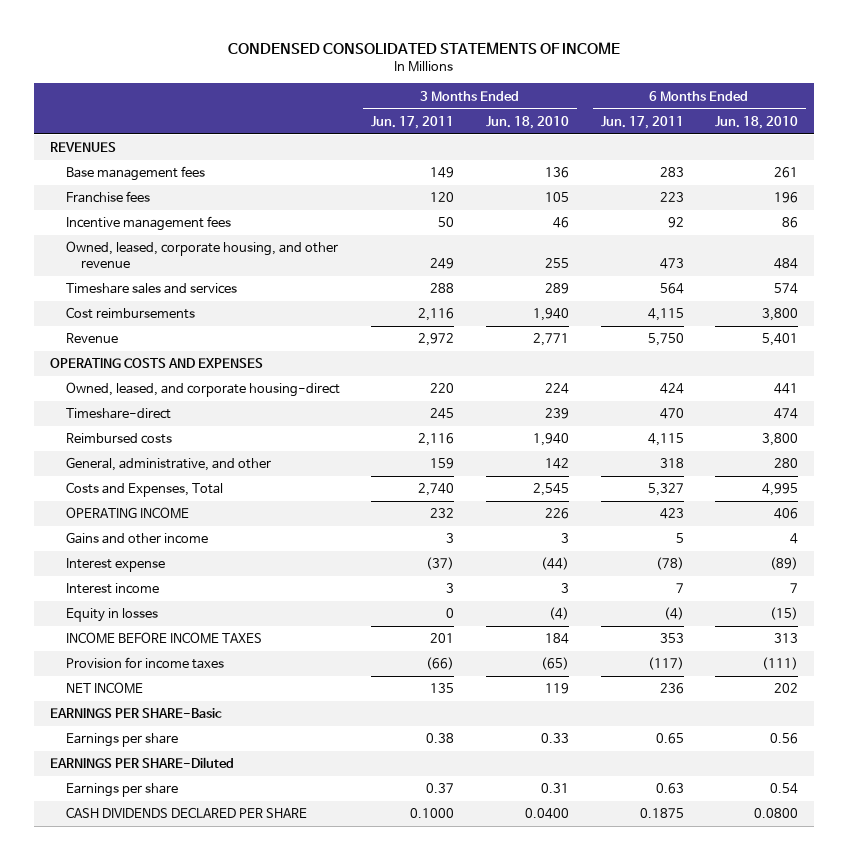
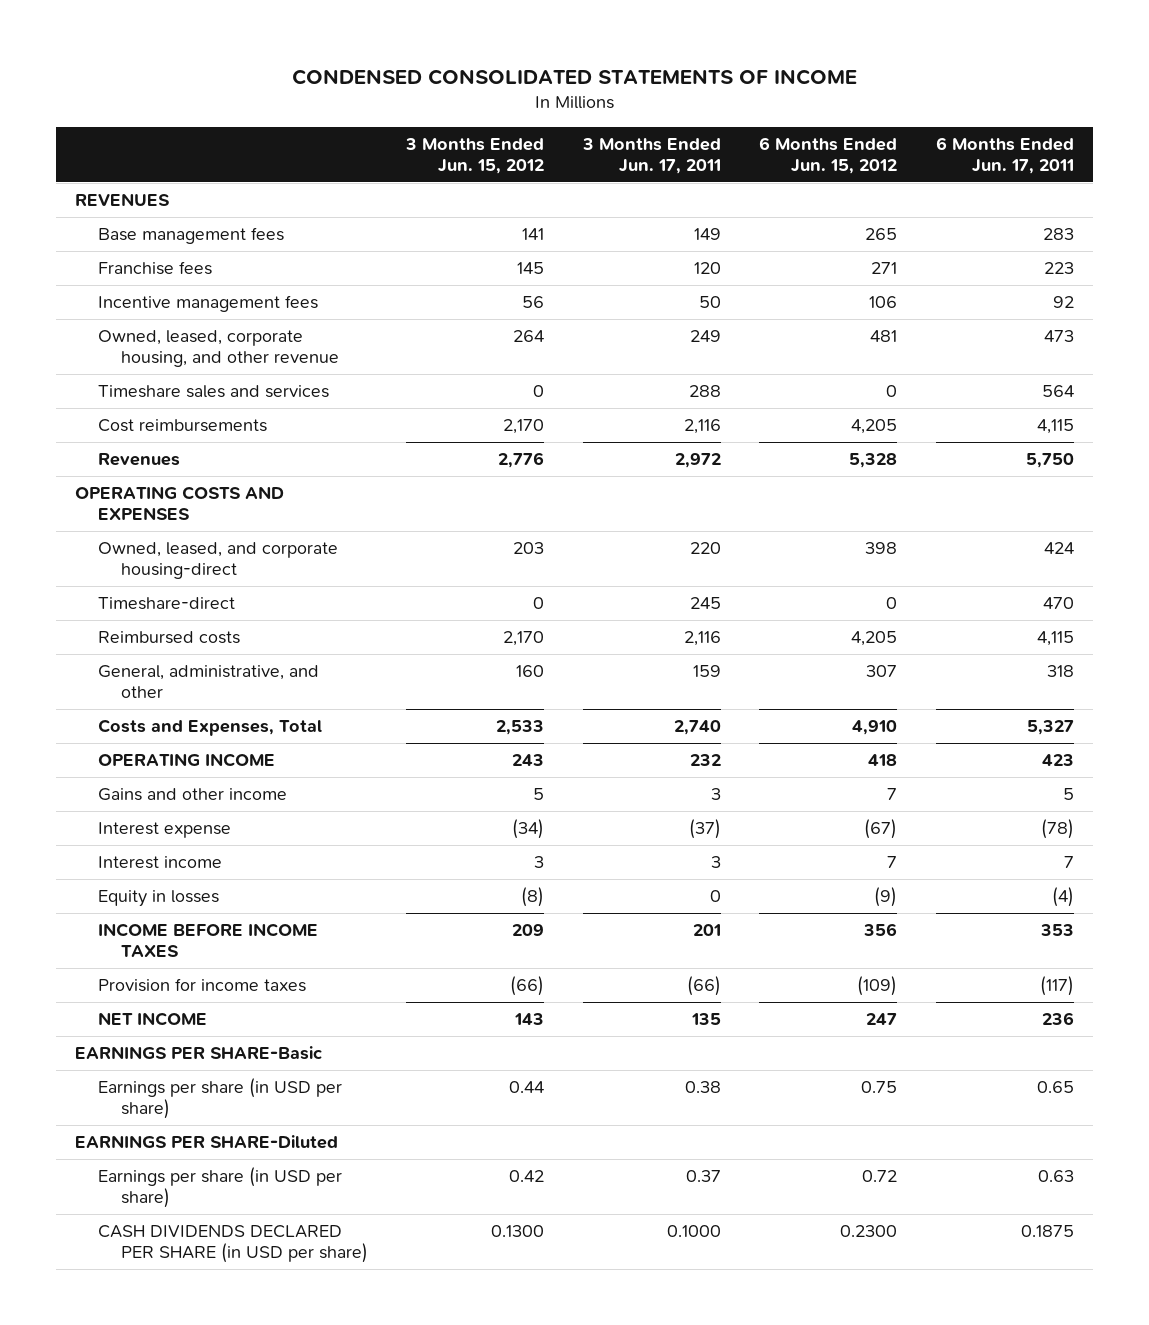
[485,115,569,129] Jun. 18, 2010 -> none
[715,115,799,129] Jun. 18, 2010 -> none
none -> [405,137,545,174] 3 Months Ended Jun. 15, 2012
none -> [759,136,898,174] 6 Months Ended Jun. 15, 2012
[65,333,118,344] Revenue -> [98,453,181,467] Revenues
[65,733,178,748] Earnings per share -> [98,1078,343,1120] Earnings per share (in USD per share)
[65,783,178,798] Earnings per share -> [98,1167,343,1209] Earnings per share (in USD per share)
[65,807,307,819] CASH DIVIDENDS DECLARED PER SHARE -> [98,1225,368,1264] CASH DIVIDENDS DECLARED PER SHARE (in USD per share)

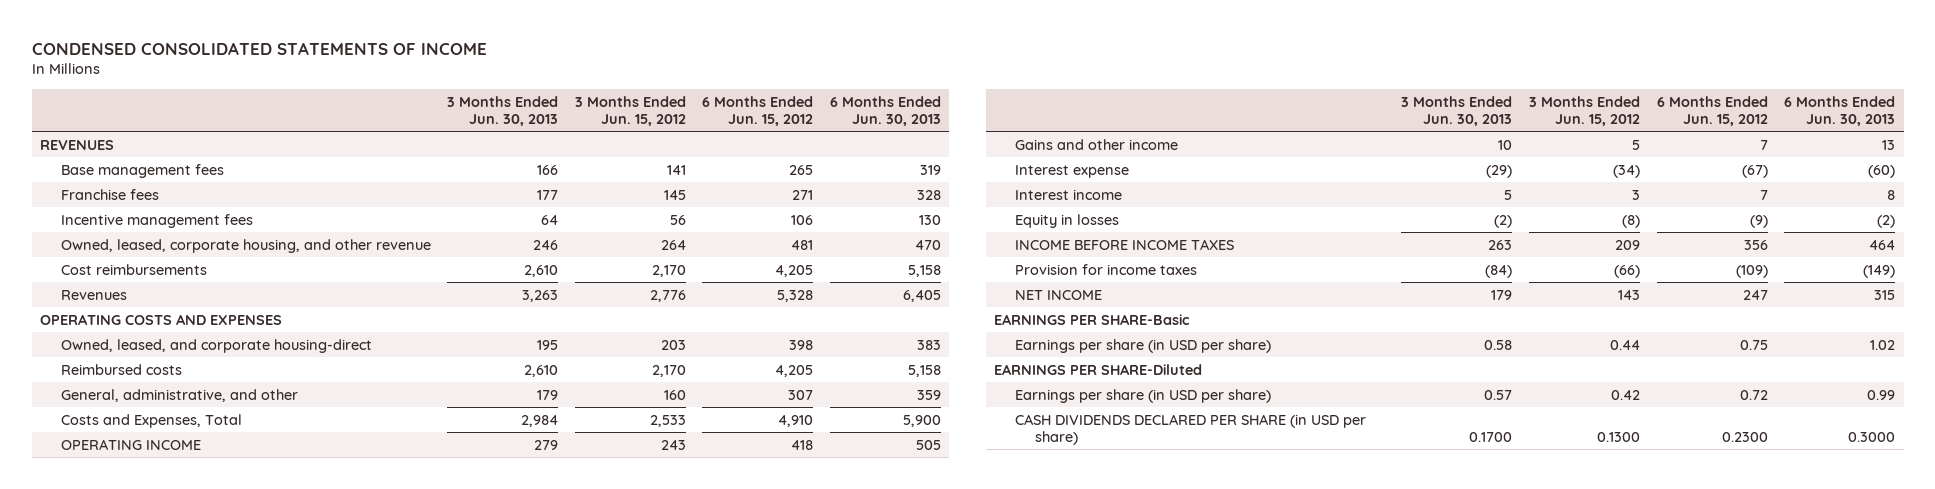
[581,137,721,174] 3 Months Ended Jun. 17, 2011 -> none
[936,136,1075,174] 6 Months Ended Jun. 17, 2011 -> none
none -> [447,95,559,127] 3 Months Ended Jun. 30, 2013
none -> [829,95,941,127] 6 Months Ended Jun. 30, 2013
[98,385,330,399] Timeshare sales and services -> none
[98,597,236,611] Timeshare-direct -> none

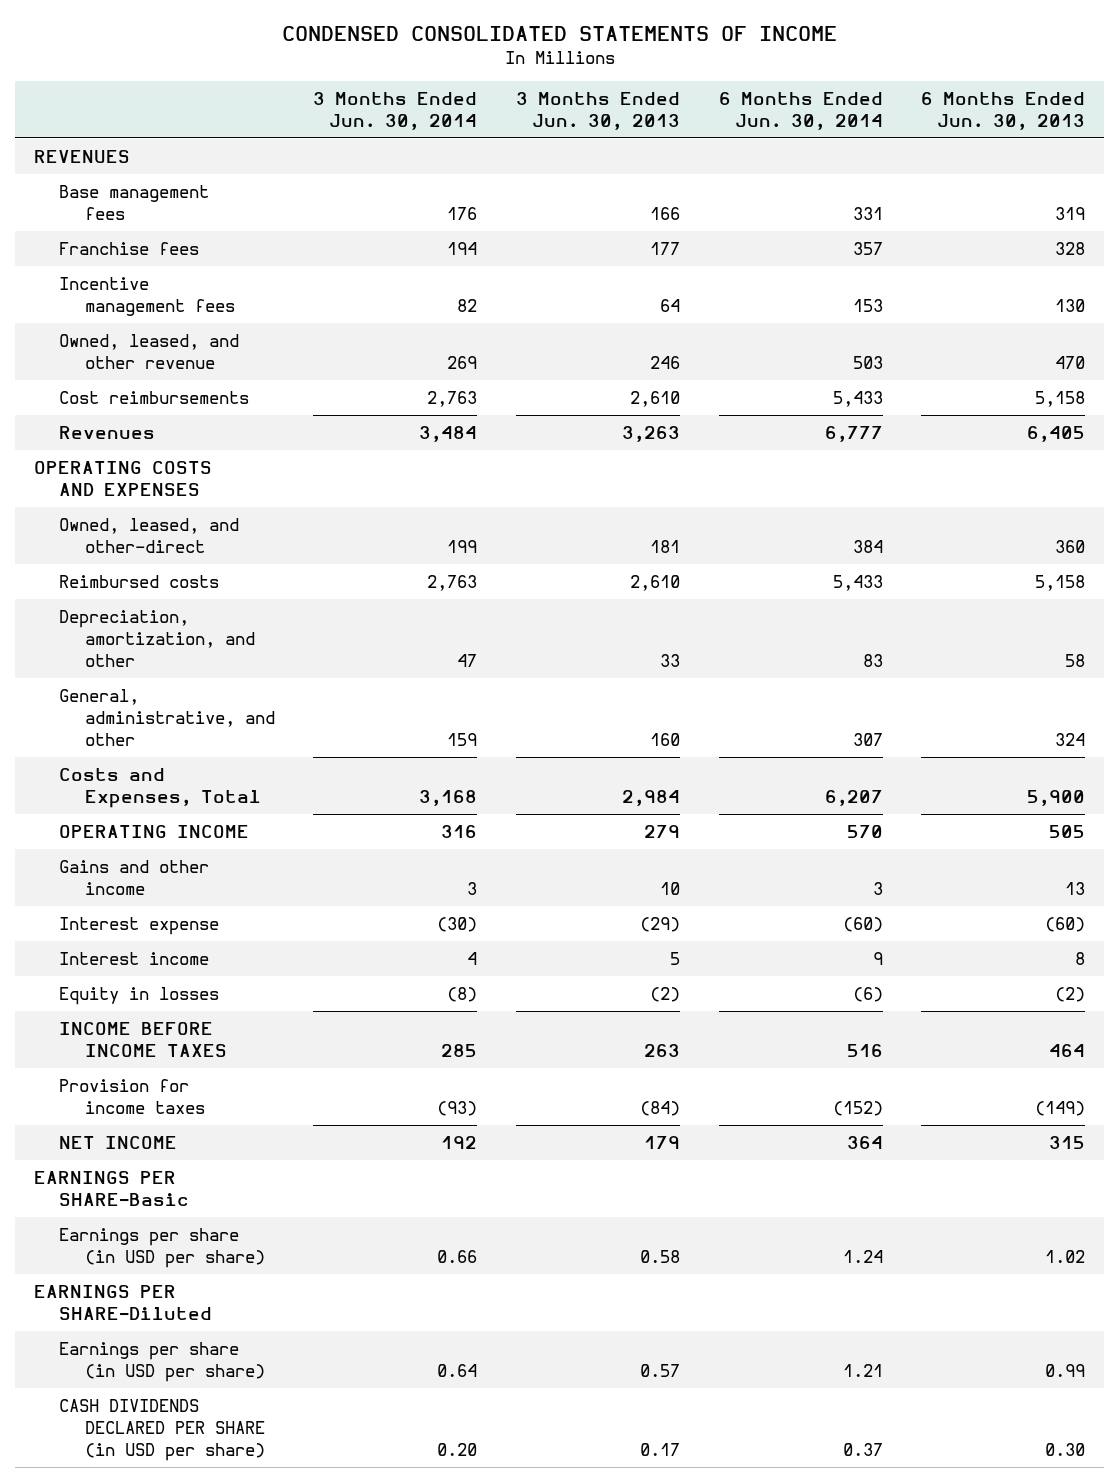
[574,95,686,127] 3 Months Ended Jun. 15, 2012 -> none
[702,95,814,127] 6 Months Ended Jun. 15, 2012 -> none
none -> [313,91,478,130] 3 Months Ended Jun. 30, 2014
none -> [718,91,883,130] 6 Months Ended Jun. 30, 2014
[60,238,431,253] Owned, leased, corporate housing, and other revenue -> [59,334,240,369] Owned, leased, and other revenue
[60,338,372,353] Owned, leased, and corporate housing-direct -> [59,518,240,553] Owned, leased, and other-direct
[537,339,559,350] 195 -> [649,539,680,553] 181
[916,339,941,350] 383 -> [1055,539,1086,553] 360
none -> [59,610,255,667] Depreciation, amortization, and other
[537,389,559,400] 179 -> [649,732,680,746] 160
[916,389,941,400] 359 -> [1055,732,1086,746] 324
[1469,432,1513,443] 0.1700 -> [639,1442,680,1456] 0.17
[1848,432,1896,443] 0.3000 -> [1045,1442,1086,1456] 0.30

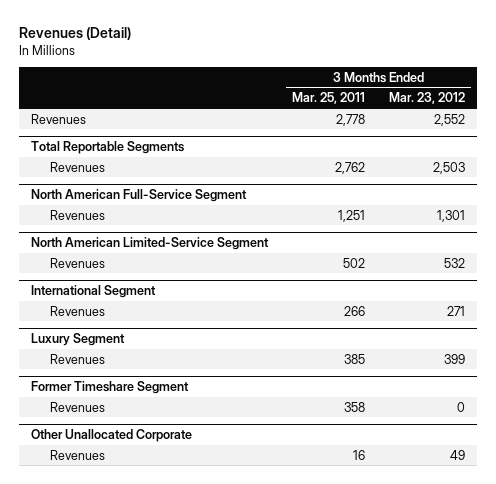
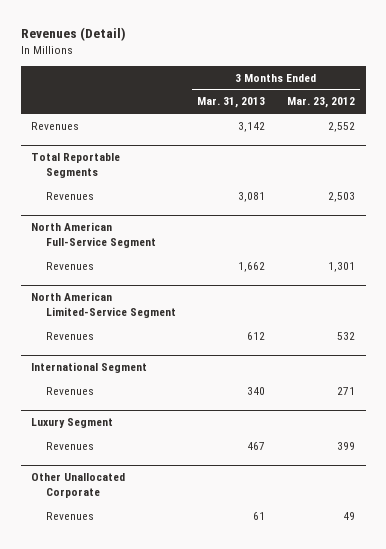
[292,92,366,105] Mar. 25, 2011 -> none
none -> [197,97,266,109] Mar. 31, 2013
[31,381,190,395] Former Timeshare Segment -> none
[49,401,105,412] Revenues -> none

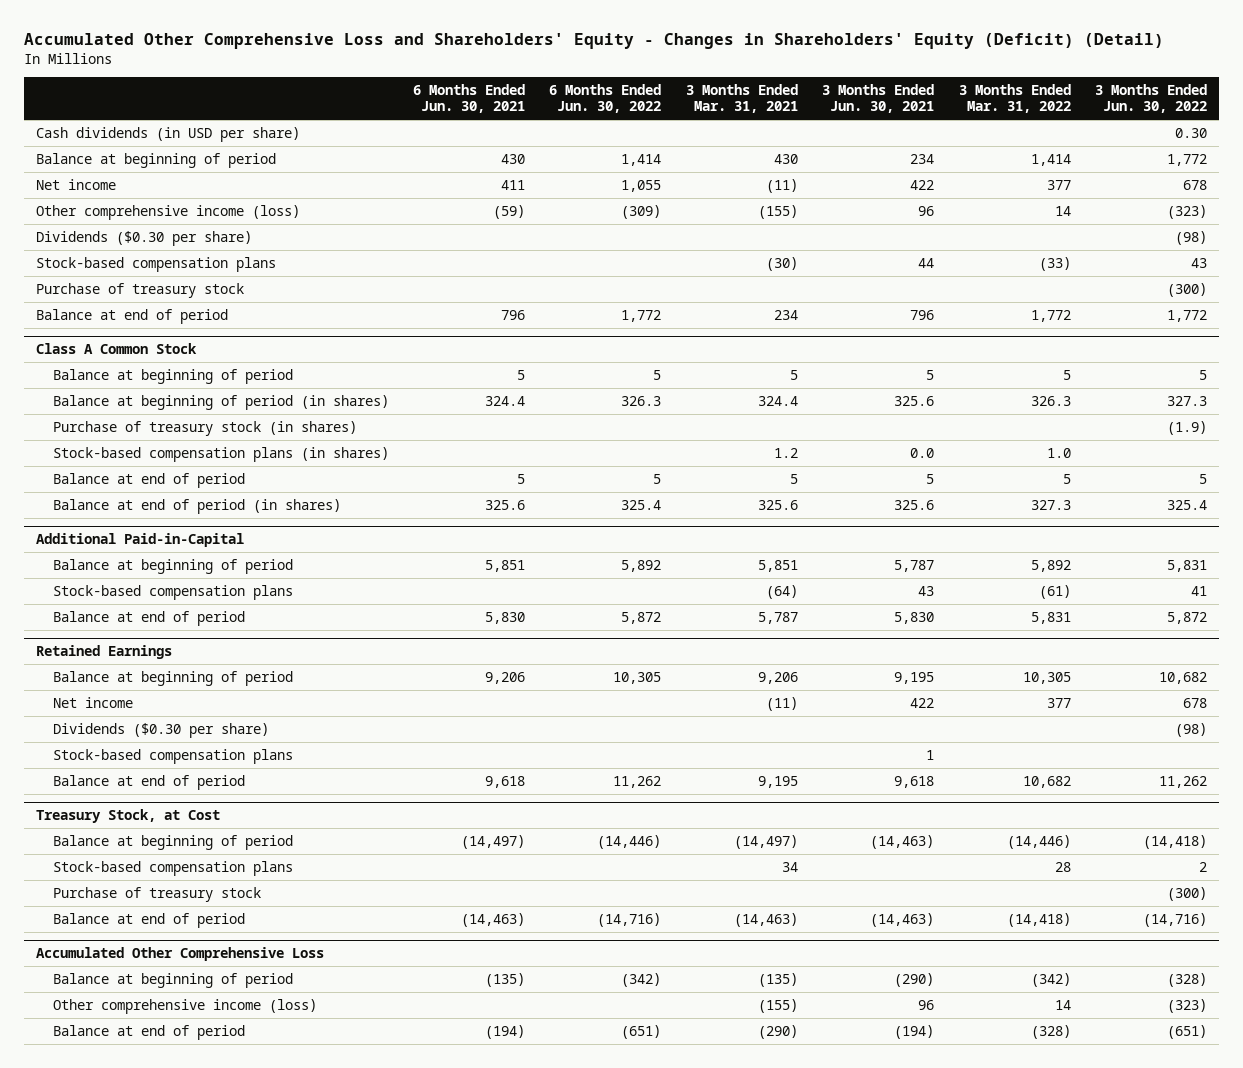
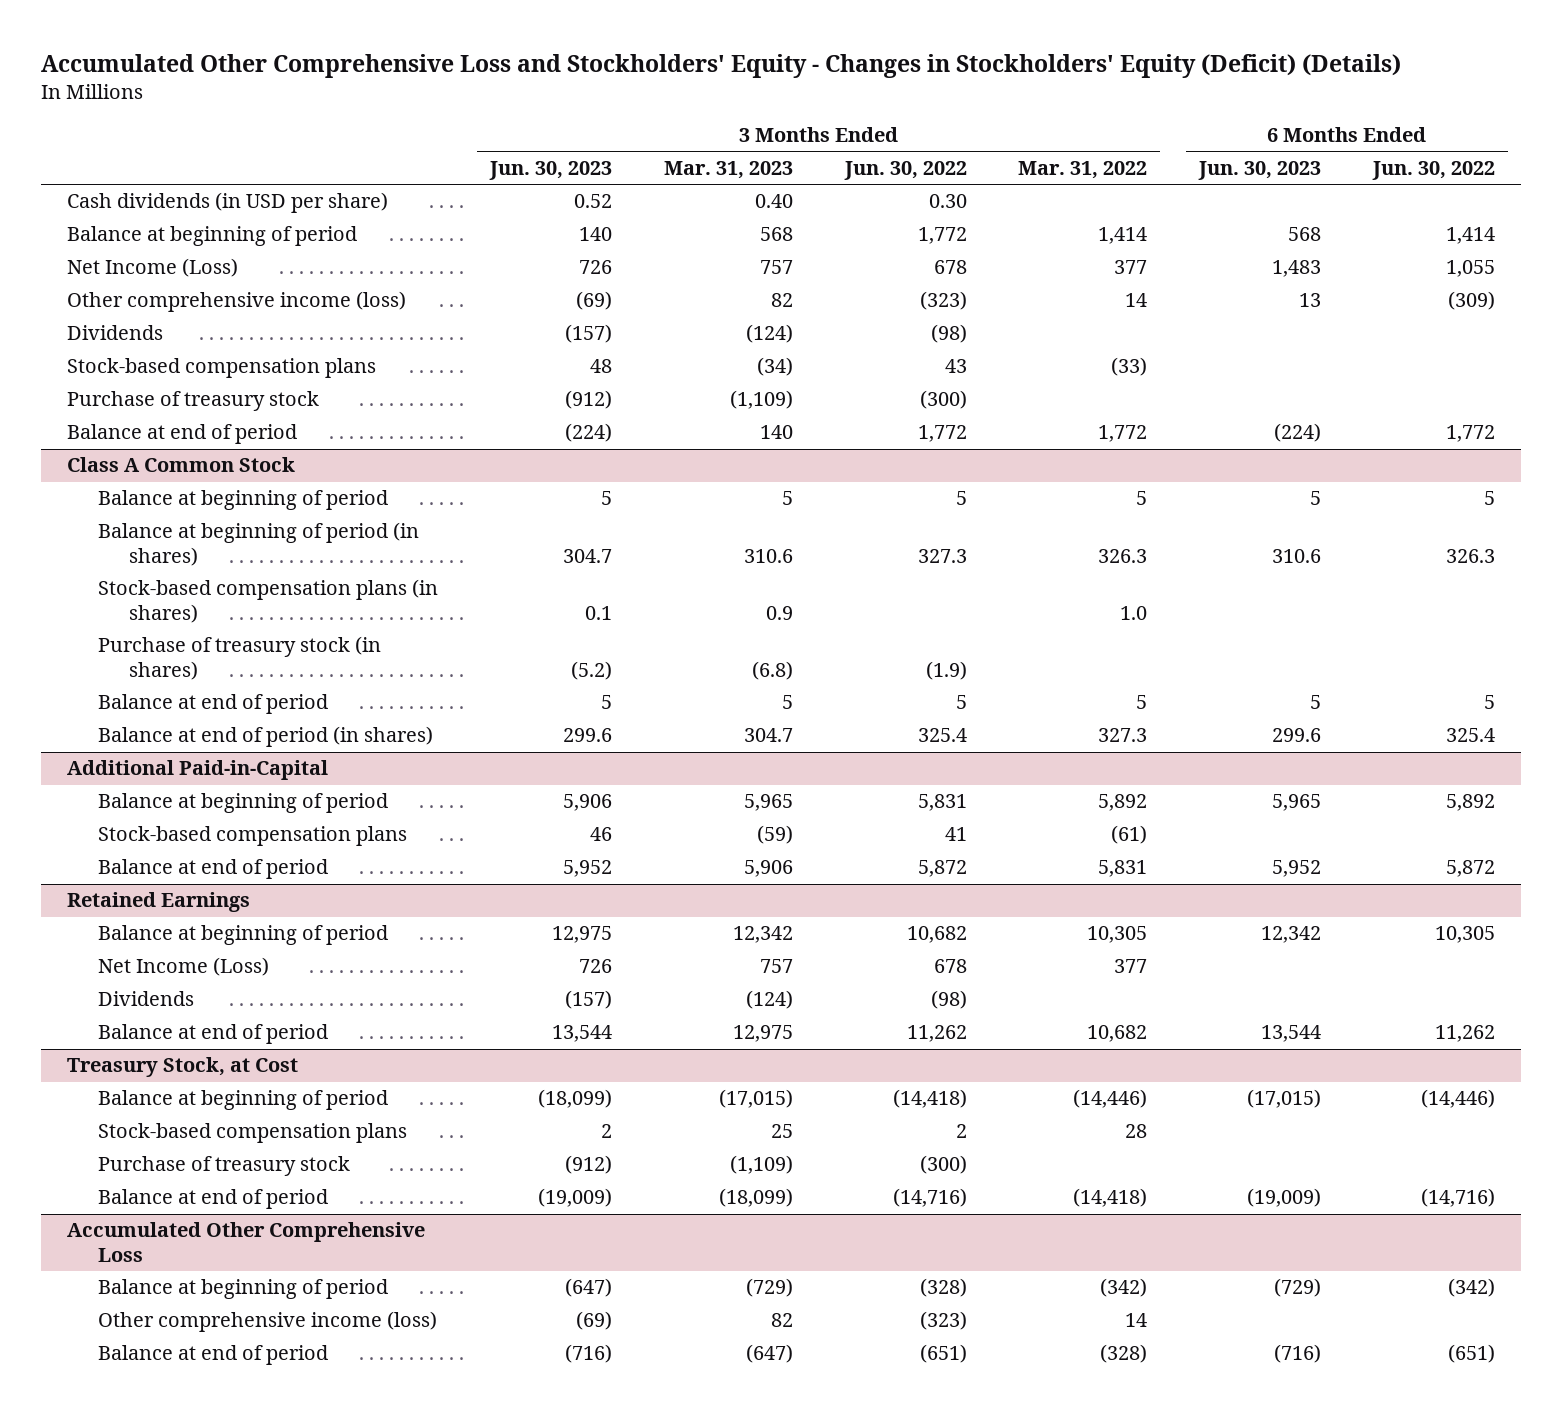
[23,33,1164,50] Accumulated Other Comprehensive Loss and Shareholders' Equity - Changes in Shareholders' Equity (Deficit) (Detail) -> [41,54,1402,79] Accumulated Other Comprehensive Loss and Stockholders' Equity - Changes in Stockholders' Equity (Deficit) (Details)
[413,84,526,114] 6 Months Ended Jun. 30, 2021 -> none
[685,84,798,114] 3 Months Ended Mar. 31, 2021 -> none
[822,84,935,114] 3 Months Ended Jun. 30, 2021 -> none
none -> [488,160,612,180] Jun. 30, 2023
none -> [663,160,793,179] Mar. 31, 2023
none -> [1198,160,1322,180] Jun. 30, 2023
[35,178,116,190] Net income -> [67,258,239,278] Net Income (Loss)
[35,230,252,246] Dividends ($0.30 per share) -> [67,325,164,341] Dividends
[52,420,357,436] Purchase of treasury stock (in shares) -> [98,636,382,680] Purchase of treasury stock (in shares)
[52,748,293,764] Stock-based compensation plans -> none
[52,696,133,708] Net income -> [98,957,270,977] Net Income (Loss)
[52,722,269,738] Dividends ($0.30 per share) -> [98,991,195,1007] Dividends

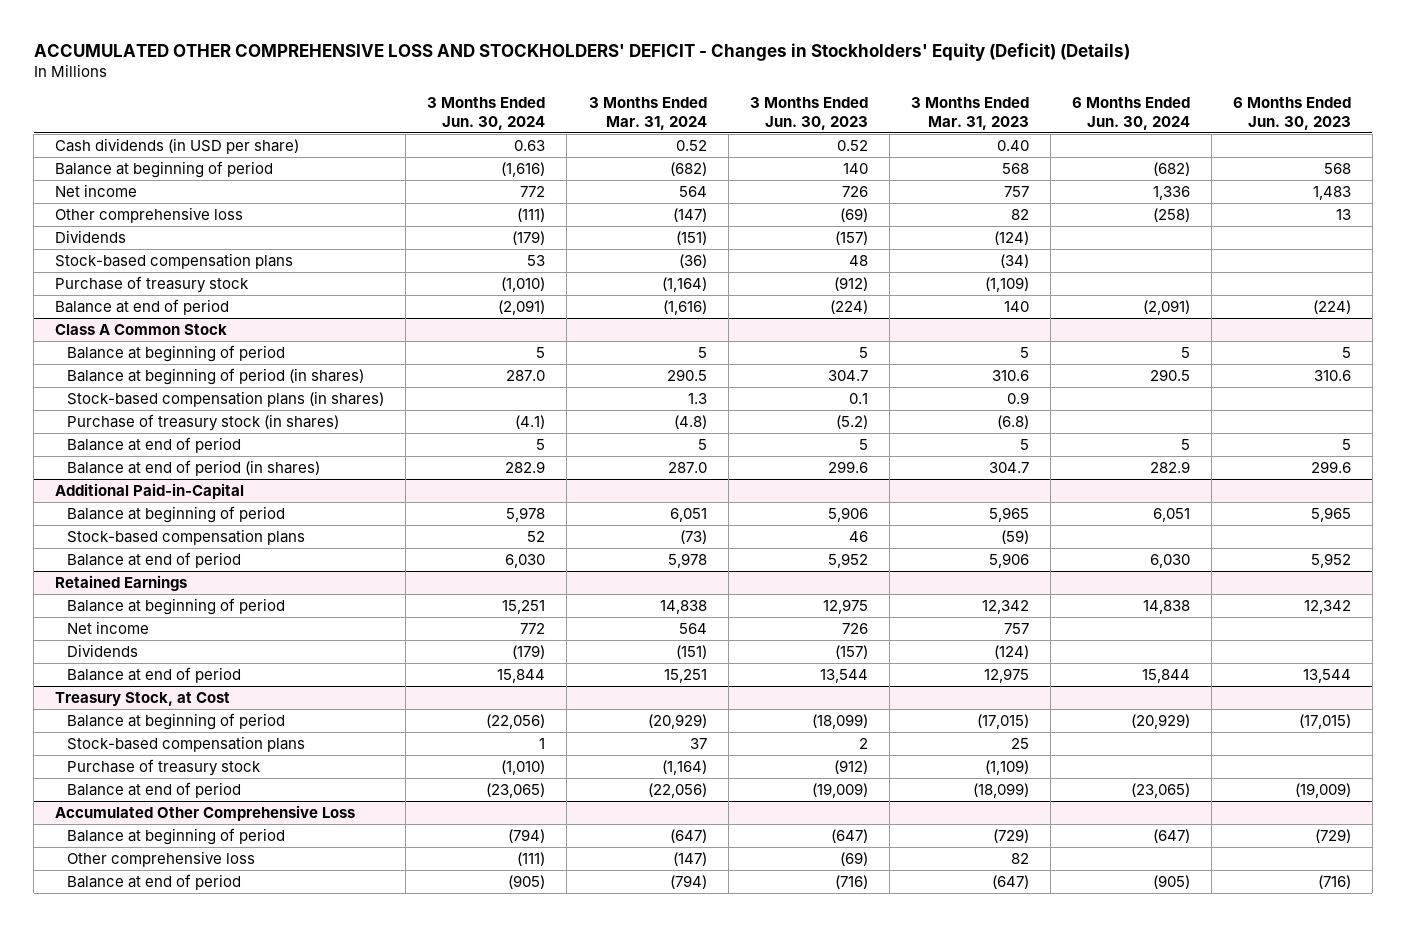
[41,54,1402,79] Accumulated Other Comprehensive Loss and Stockholders' Equity - Changes in Stockholders' Equity (Deficit) (Details) -> [33,42,1130,61] ACCUMULATED OTHER COMPREHENSIVE LOSS AND STOCKHOLDERS' DEFICIT - Changes in Stockholders' Equity (Deficit) (Details)
[843,160,967,180] Jun. 30, 2022 -> none
[1018,160,1148,179] Mar. 31, 2022 -> none
[1372,160,1496,180] Jun. 30, 2022 -> none
none -> [427,97,546,130] 3 Months Ended Jun. 30, 2024
none -> [588,97,707,130] 3 Months Ended Mar. 31, 2024
none -> [1071,97,1190,130] 6 Months Ended Jun. 30, 2024
[67,258,239,278] Net Income (Loss) -> [55,183,138,197] Net income
[67,291,407,313] Other comprehensive income (loss) -> [55,206,244,223] Other comprehensive loss
[98,957,270,977] Net Income (Loss) -> [67,620,150,634] Net income
[98,1311,438,1333] Other comprehensive income (loss) -> [67,850,256,867] Other comprehensive loss

